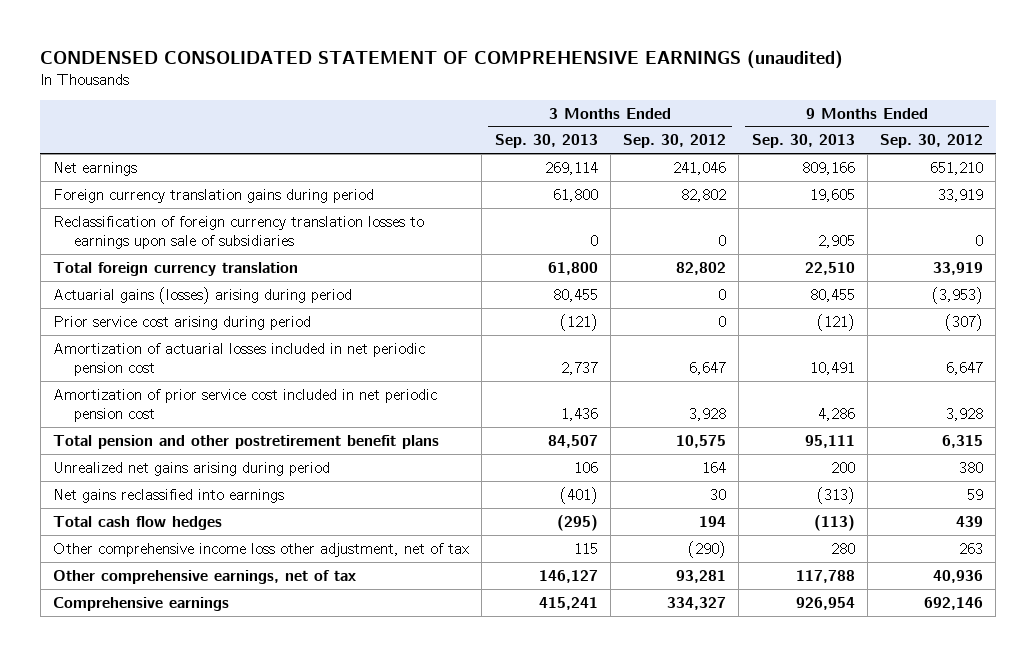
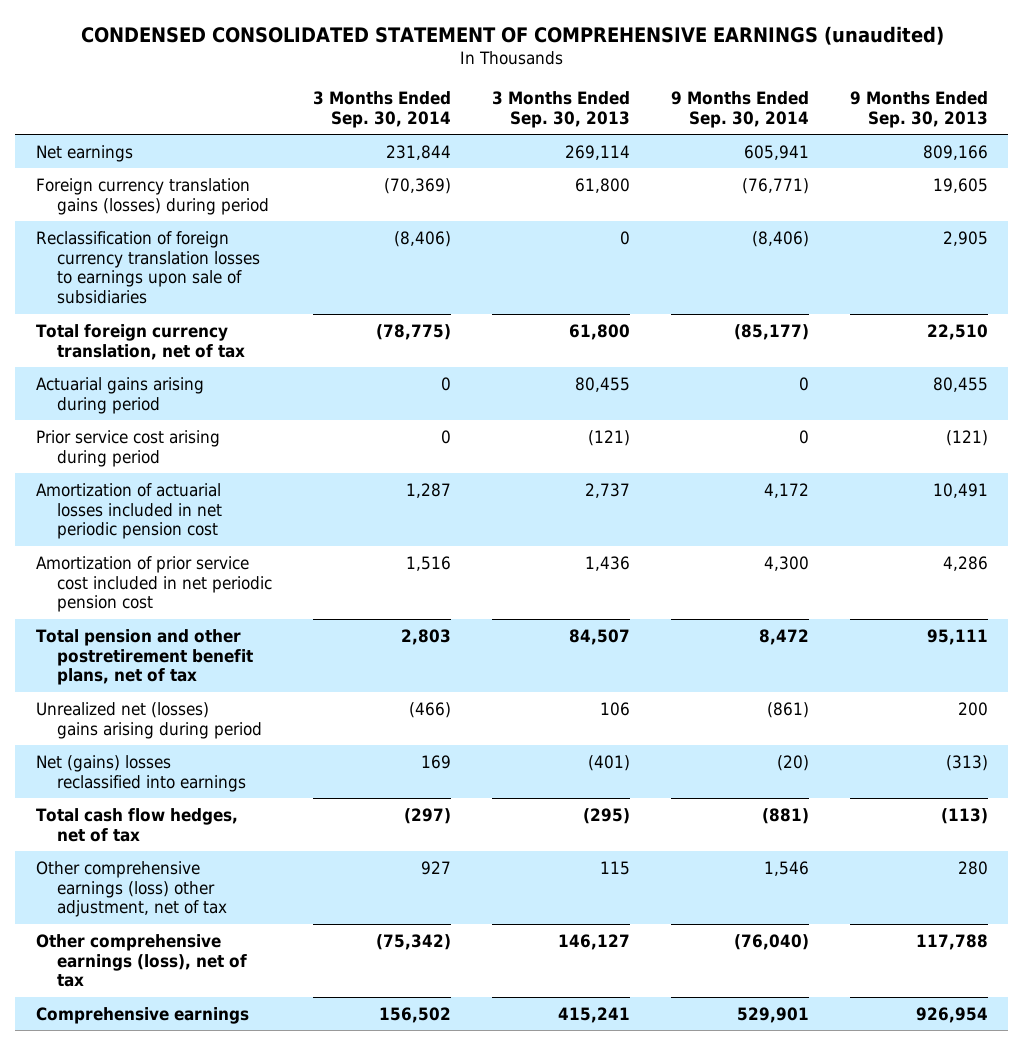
[623,134,727,149] Sep. 30, 2012 -> none
[880,134,984,149] Sep. 30, 2012 -> none
none -> [313,90,452,128] 3 Months Ended Sep. 30, 2014
none -> [670,90,809,128] 9 Months Ended Sep. 30, 2014
[53,188,375,203] Foreign currency translation gains during period -> [35,177,270,215] Foreign currency translation gains (losses) during period
[53,261,299,276] Total foreign currency translation -> [35,323,246,360] Total foreign currency translation, net of tax
[53,286,353,304] Actuarial gains (losses) arising during period -> [35,376,204,414] Actuarial gains arising during period
[53,434,440,449] Total pension and other postretirement benefit plans -> [35,628,254,686] Total pension and other postretirement benefit plans, net of tax
[53,461,331,476] Unrealized net gains arising during period -> [35,701,263,739] Unrealized net (losses) gains arising during period
[53,488,285,503] Net gains reclassified into earnings -> [35,754,247,792] Net (gains) losses reclassified into earnings
[53,515,223,530] Total cash flow hedges -> [35,807,238,842] Total cash flow hedges, net of tax
[53,542,470,557] Other comprehensive income loss other adjustment, net of tax -> [35,860,228,918] Other comprehensive earnings (loss) other adjustment, net of tax
[53,569,357,584] Other comprehensive earnings, net of tax -> [35,933,248,988] Other comprehensive earnings (loss), net of tax

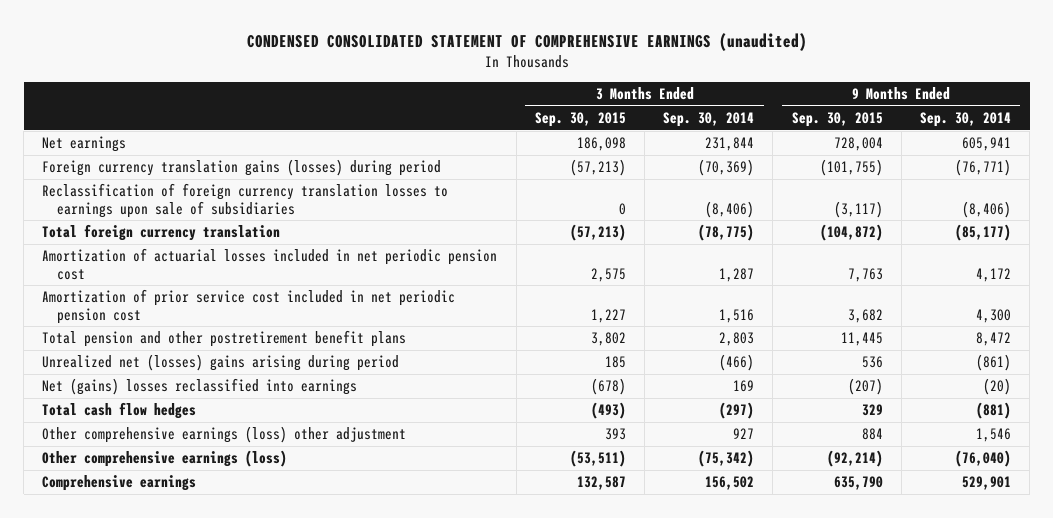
[492,90,631,128] 3 Months Ended Sep. 30, 2013 -> none
[849,90,988,128] 9 Months Ended Sep. 30, 2013 -> none
none -> [534,111,626,127] Sep. 30, 2015
none -> [791,111,883,127] Sep. 30, 2015
[35,376,204,414] Actuarial gains arising during period -> none
[35,429,220,467] Prior service cost arising during period -> none
[35,323,246,360] Total foreign currency translation, net of tax -> [42,224,281,242] Total foreign currency translation
[35,628,254,686] Total pension and other postretirement benefit plans, net of tax -> [42,330,407,348] Total pension and other postretirement benefit plans
[35,807,238,842] Total cash flow hedges, net of tax -> [42,402,197,420] Total cash flow hedges
[35,860,228,918] Other comprehensive earnings (loss) other adjustment, net of tax -> [42,426,407,444] Other comprehensive earnings (loss) other adjustment
[35,933,248,988] Other comprehensive earnings (loss), net of tax -> [42,450,288,468] Other comprehensive earnings (loss)

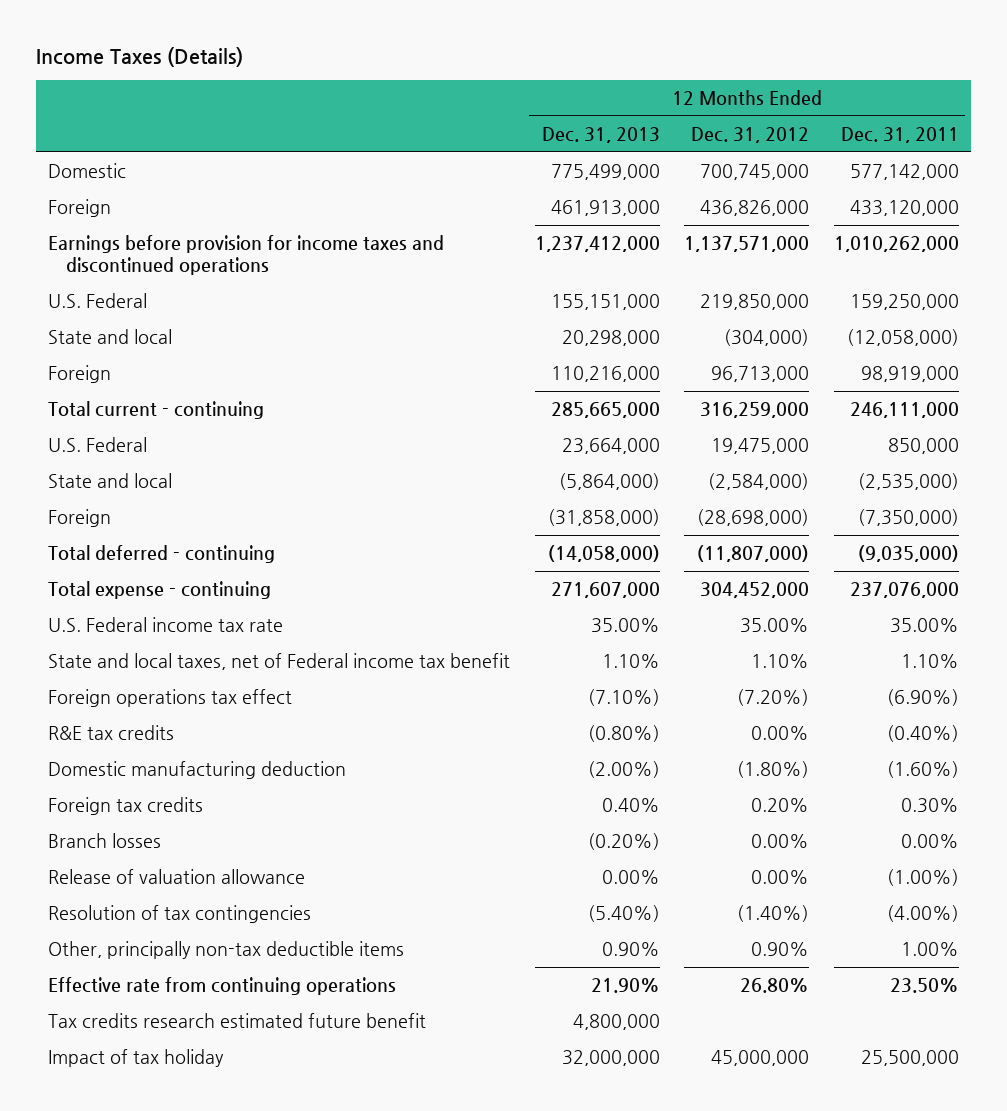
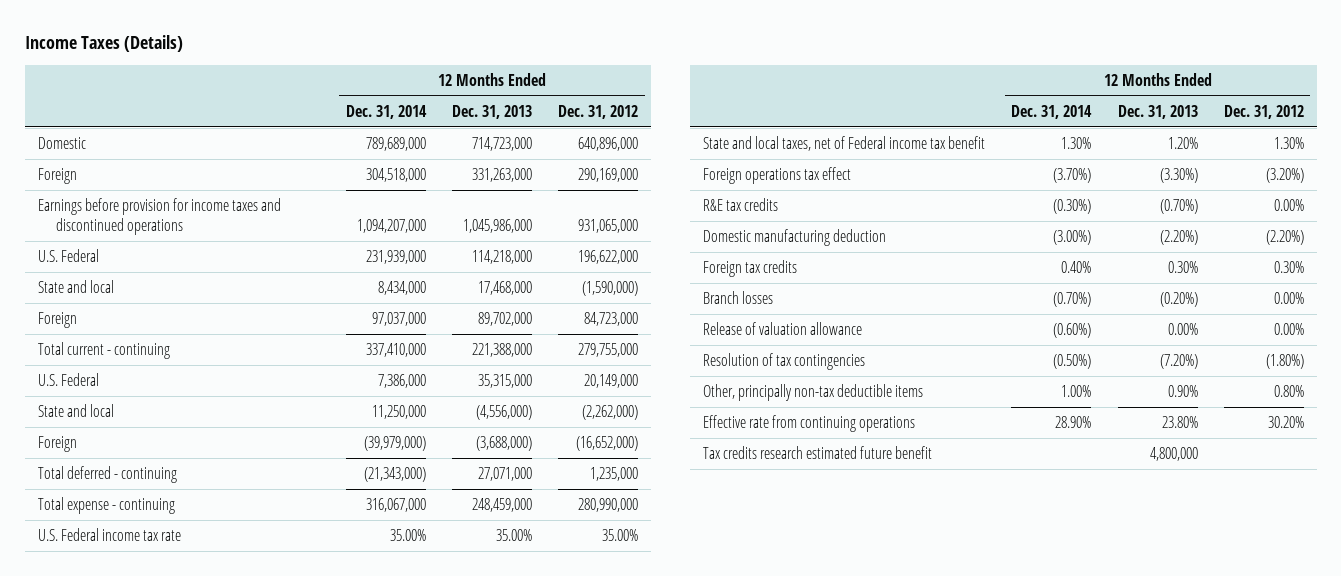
[840,126,959,143] Dec. 31, 2011 -> none
none -> [345,104,427,119] Dec. 31, 2014
[550,163,660,180] 775,499,000 -> [471,137,532,152] 714,723,000
[700,163,810,180] 700,745,000 -> [577,137,638,152] 640,896,000
[550,199,660,216] 461,913,000 -> [471,168,532,183] 331,263,000
[700,199,810,216] 436,826,000 -> [577,168,638,183] 290,169,000
[534,235,660,252] 1,237,412,000 -> [462,219,532,234] 1,045,986,000
[684,235,810,252] 1,137,571,000 -> [577,219,638,234] 931,065,000
[550,293,660,310] 155,151,000 -> [471,250,532,265] 114,218,000
[700,293,810,310] 219,850,000 -> [577,250,638,265] 196,622,000
[561,329,660,346] 20,298,000 -> [477,281,532,296] 17,468,000
[724,328,810,346] (304,000) -> [581,281,638,297] (1,590,000)
[550,365,660,382] 110,216,000 -> [477,312,532,327] 89,702,000
[711,365,810,382] 96,713,000 -> [583,312,638,327] 84,723,000
[550,401,660,418] 285,665,000 -> [471,343,532,358] 221,388,000
[700,401,810,418] 316,259,000 -> [577,343,638,358] 279,755,000
[561,437,660,454] 23,664,000 -> [477,374,532,389] 35,315,000
[711,437,810,454] 19,475,000 -> [583,374,638,389] 20,149,000
[558,472,660,490] (5,864,000) -> [475,405,532,421] (4,556,000)
[708,472,810,490] (2,584,000) -> [581,405,638,421] (2,262,000)
[547,508,660,526] (31,858,000) -> [475,436,532,452] (3,688,000)
[697,508,810,526] (28,698,000) -> [575,436,638,452] (16,652,000)
[547,544,660,562] (14,058,000) -> [477,467,532,482] 27,071,000
[697,544,810,562] (11,807,000) -> [589,467,638,482] 1,235,000
[550,581,660,598] 271,607,000 -> [471,498,532,513] 248,459,000
[700,581,810,598] 304,452,000 -> [577,498,638,513] 280,990,000
[601,653,660,668] 1.10% -> [1167,137,1198,150] 1.20%
[751,653,810,668] 1.10% -> [1273,137,1304,150] 1.30%
[587,688,660,706] (7.10%) -> [1159,168,1198,184] (3.30%)
[737,688,810,706] (7.20%) -> [1265,168,1304,184] (3.20%)
[587,724,660,742] (0.80%) -> [1159,199,1198,215] (0.70%)
[587,760,660,778] (2.00%) -> [1159,230,1198,246] (2.20%)
[737,760,810,778] (1.80%) -> [1265,230,1304,246] (2.20%)
[601,797,660,812] 0.40% -> [1167,261,1198,274] 0.30%
[751,797,810,812] 0.20% -> [1273,261,1304,274] 0.30%
[587,904,660,922] (5.40%) -> [1159,354,1198,370] (7.20%)
[737,904,810,922] (1.40%) -> [1265,354,1304,370] (1.80%)
[751,941,810,956] 0.90% -> [1273,385,1304,398] 0.80%
[590,977,660,993] 21.90% -> [1161,416,1198,429] 23.80%
[740,977,810,993] 26.80% -> [1267,416,1304,429] 30.20%
[48,1048,225,1067] Impact of tax holiday -> none

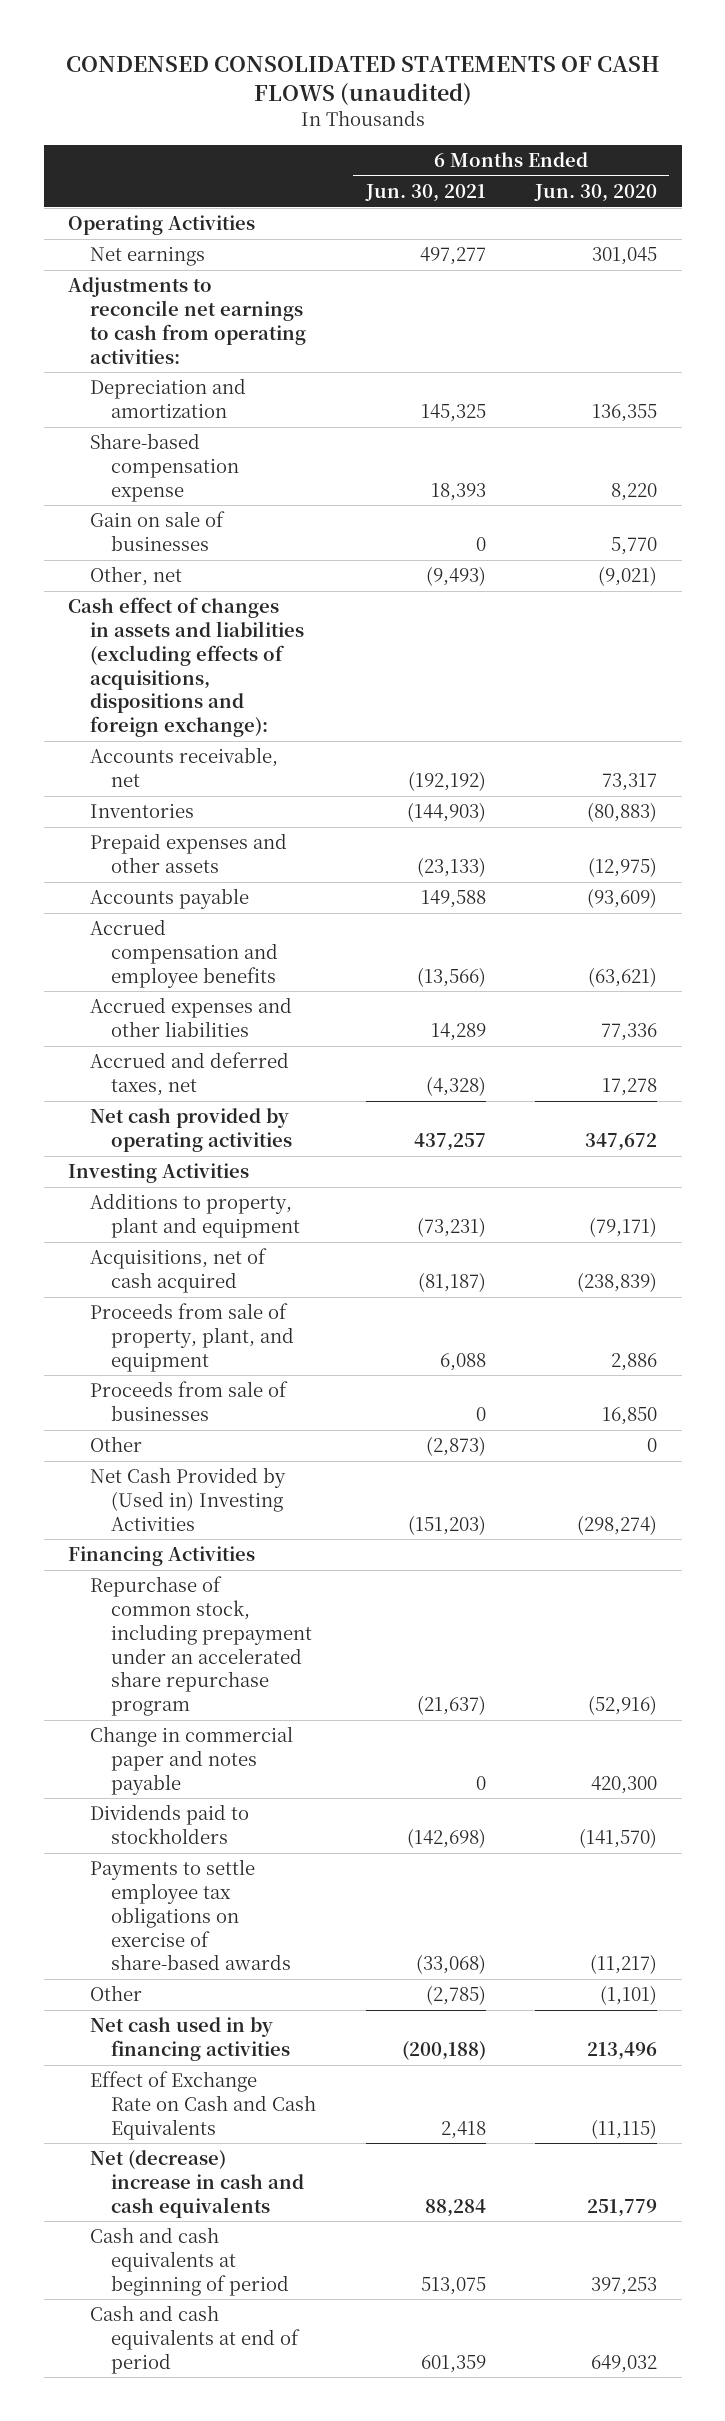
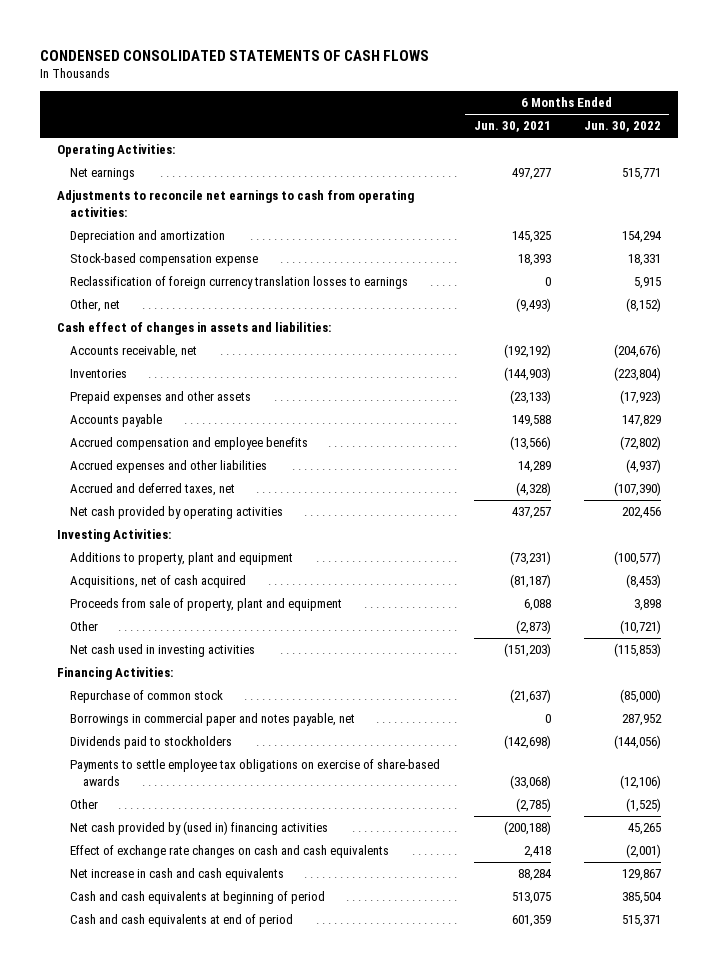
[65,56,660,107] CONDENSED CONSOLIDATED STATEMENTS OF CASH FLOWS (unaudited) -> [40,49,430,61] CONDENSED CONSOLIDATED STATEMENTS OF CASH FLOWS
[534,183,658,202] Jun. 30, 2020 -> none
none -> [584,121,662,133] Jun. 30, 2022
[68,215,256,236] Operating Activities -> [57,144,176,158] Operating Activities:
[89,511,225,551] Gain on sale of businesses -> none
[89,433,240,502] Share-based compensation expense -> [70,253,259,267] Stock-based compensation expense
none -> [70,276,409,290] Reclassification of foreign currency translation losses to earnings
[68,597,304,738] Cash effect of changes in assets and liabilities (excluding effects of acquisitions, dispositions and foreign exchange): -> [57,322,332,336] Cash effect of changes in assets and liabilities:
[68,1163,250,1184] Investing Activities -> [57,529,172,543] Investing Activities:
[89,1381,288,1421] Proceeds from sale of businesses -> none
[89,1303,295,1372] Proceeds from sale of property, plant, and equipment -> [70,598,343,612] Proceeds from sale of property, plant and equipment
[89,1467,286,1531] Net Cash Provided by (Used in) Investing Activities -> [70,644,256,658] Net cash used in investing activities
[68,1546,256,1567] Financing Activities -> [57,667,174,681] Financing Activities:
[89,1576,313,1717] Repurchase of common stock, including prepayment under an accelerated share repurchase program -> [70,690,224,704] Repurchase of common stock
[89,1726,293,1795] Change in commercial paper and notes payable -> [70,713,356,727] Borrowings in commercial paper and notes payable, net
[89,2017,291,2061] Net cash used in by financing activities -> [70,821,329,836] Net cash provided by (used in) financing activities
[89,2071,317,2140] Effect of Exchange Rate on Cash and Cash Equivalents -> [70,845,390,859] Effect of exchange rate changes on cash and cash equivalents
[89,2150,305,2218] Net (decrease) increase in cash and cash equivalents -> [70,868,285,882] Net increase in cash and cash equivalents

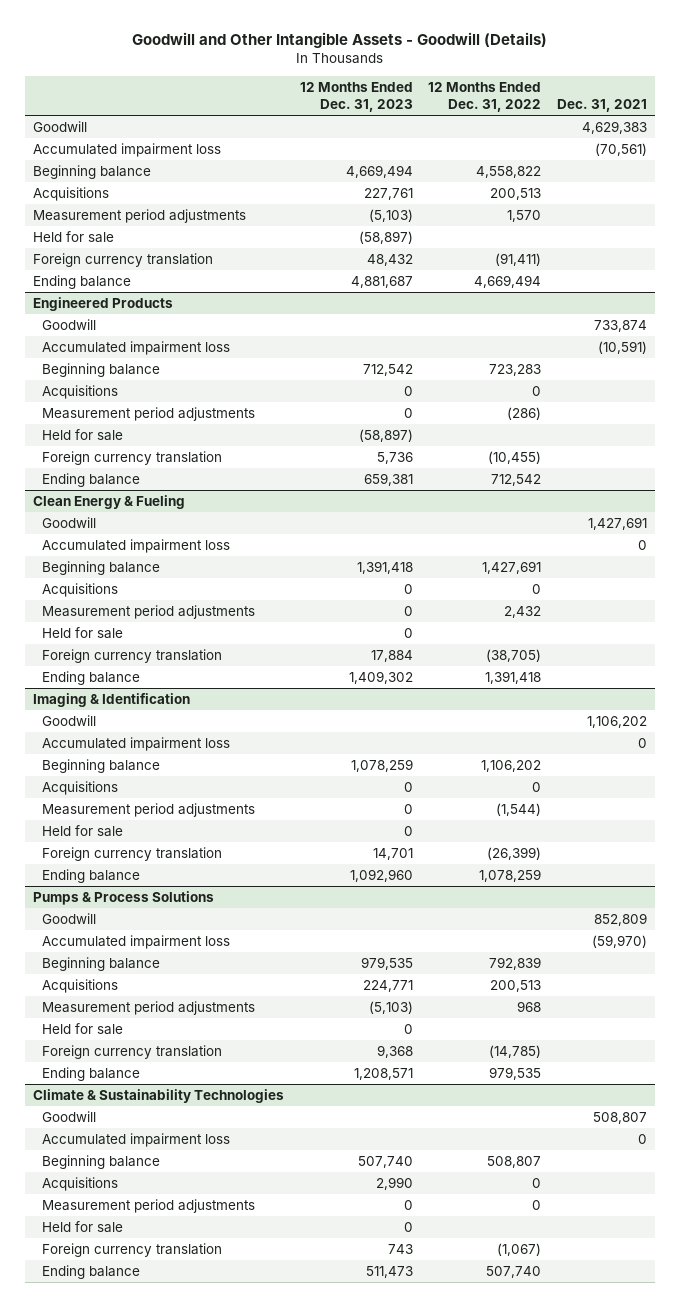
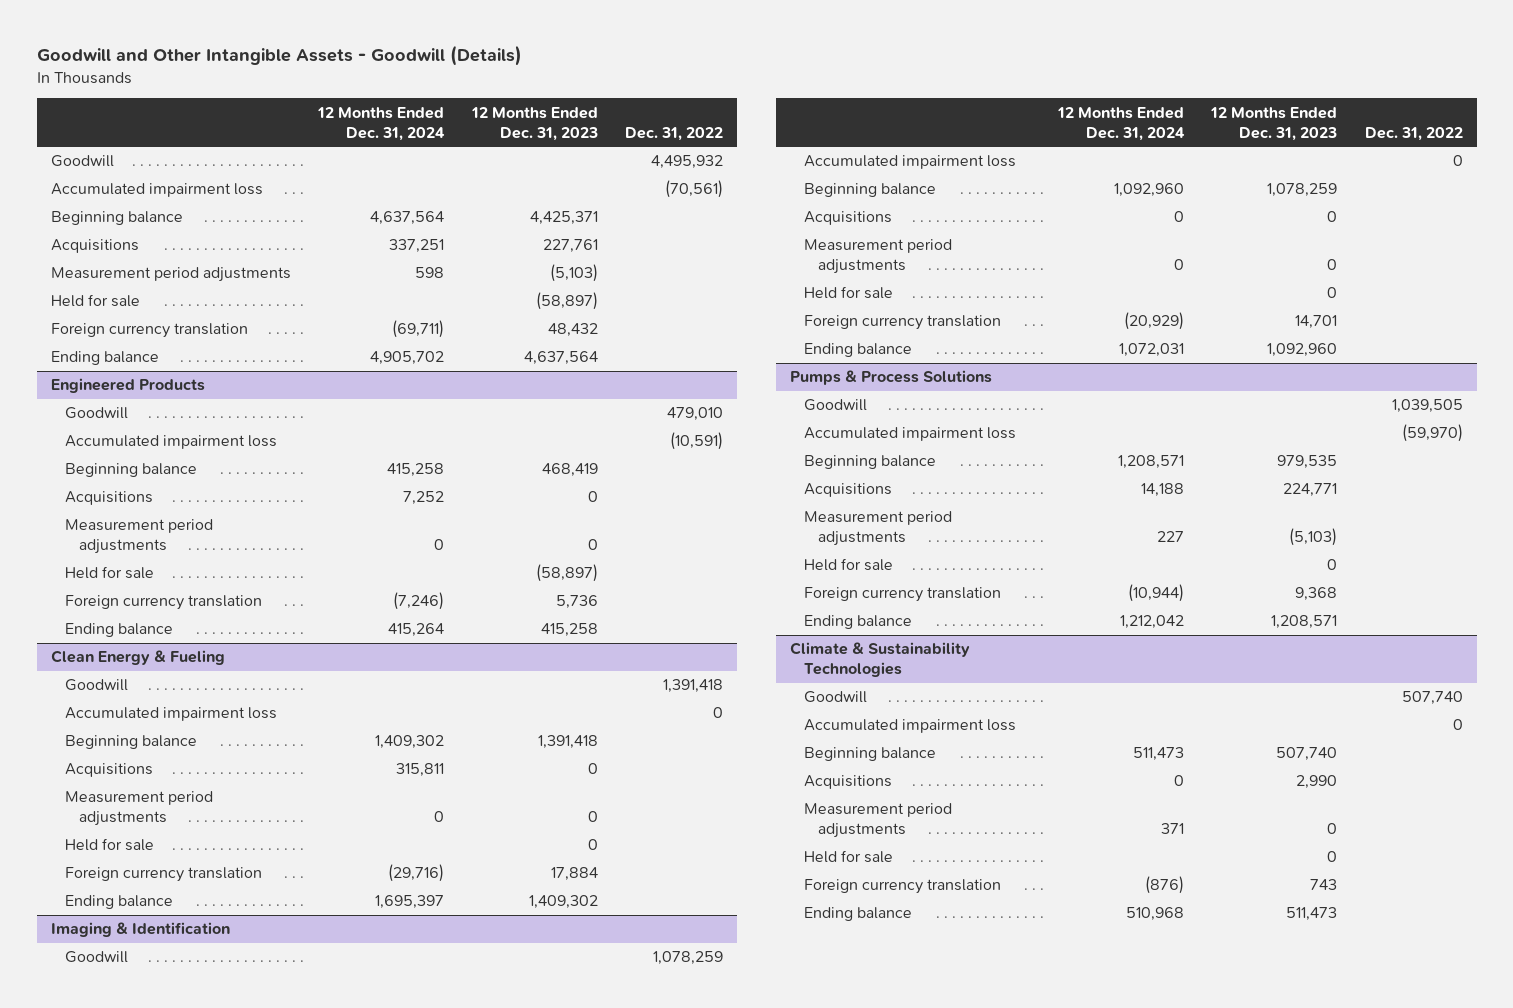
[428,82,542,113] 12 Months Ended Dec. 31, 2022 -> none
[557,99,648,113] Dec. 31, 2021 -> none
none -> [317,106,446,141] 12 Months Ended Dec. 31, 2024
none -> [625,126,724,141] Dec. 31, 2022
[345,164,413,178] 4,669,494 -> [529,211,598,226] 4,425,371
[350,275,413,288] 4,881,687 -> [523,351,598,366] 4,637,564
[362,363,413,376] 712,542 -> [541,463,598,478] 468,419
[363,472,413,486] 659,381 -> [540,623,598,638] 415,258

